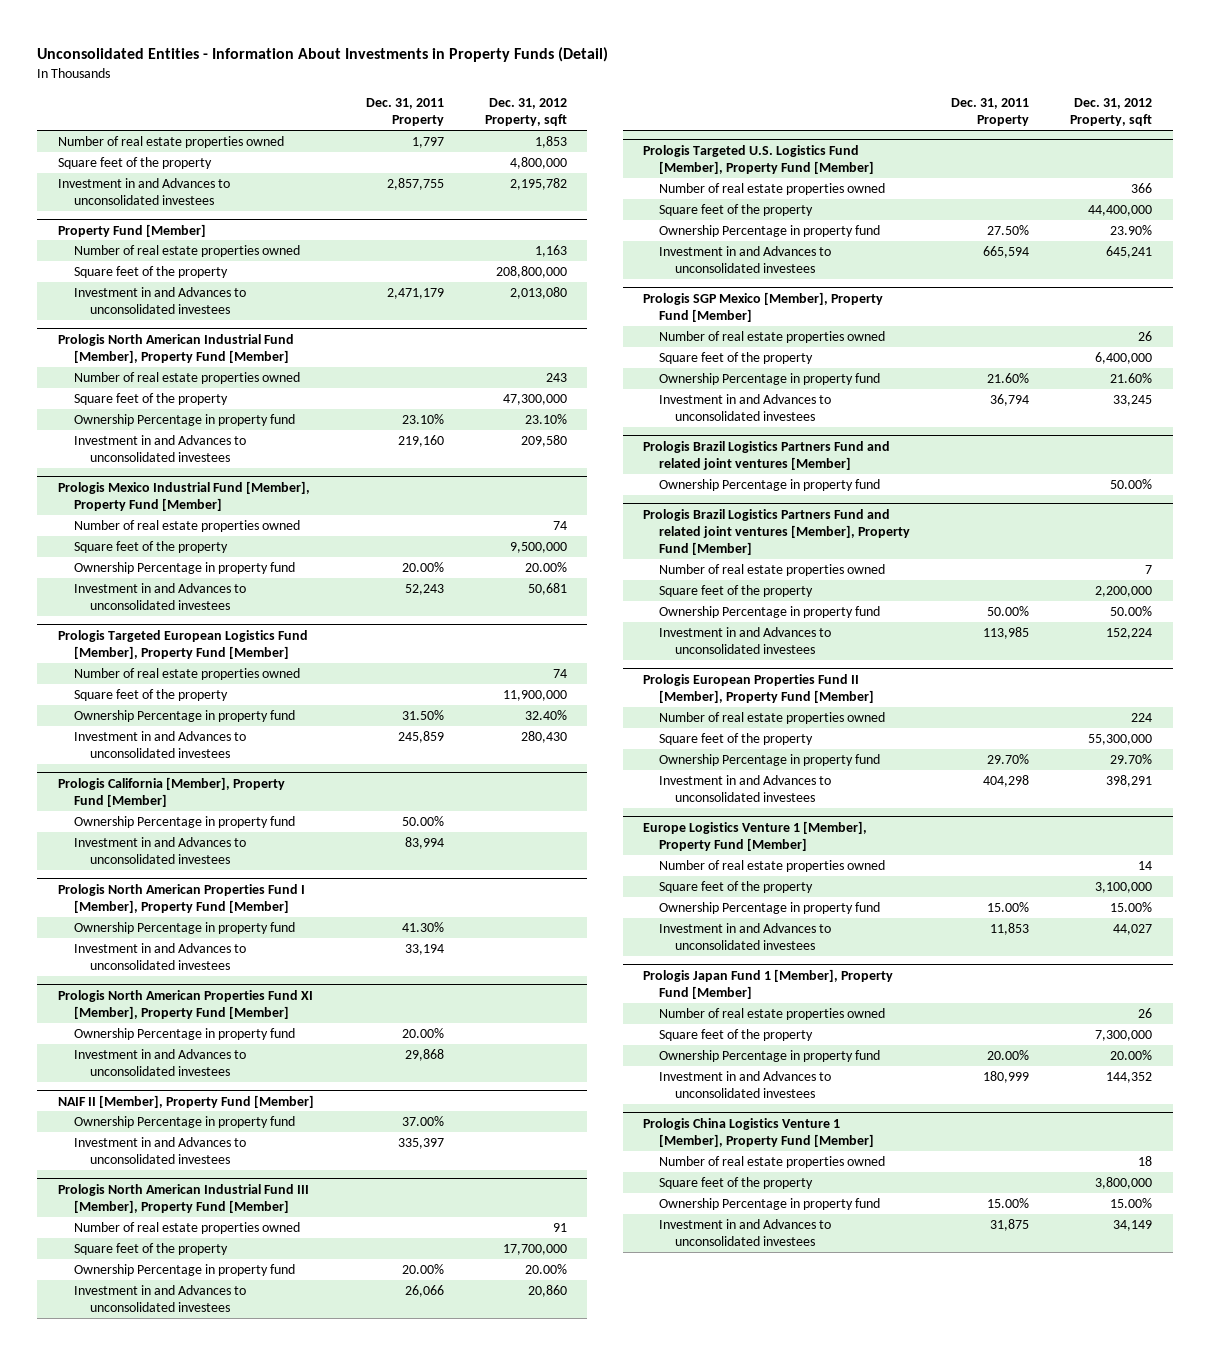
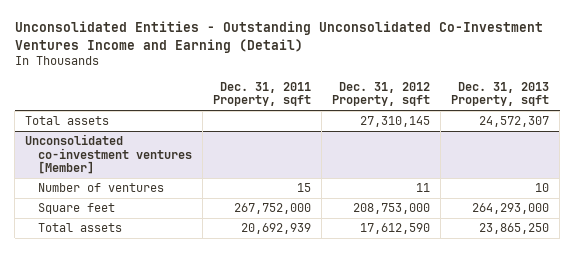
[37,47,609,63] Unconsolidated Entities - Information About Investments in Property Funds (Detail) -> [14,21,543,54] Unconsolidated Entities - Outstanding Unconsolidated Co-Investment Ventures Income and Earning (Detail)
[365,98,444,127] Dec. 31, 2011 Property -> none
none -> [213,81,312,107] Dec. 31, 2011 Property, sqft
none -> [451,81,550,107] Dec. 31, 2013 Property, sqft
[57,177,230,206] Investment in and Advances to unconsolidated investees -> none
[57,223,206,237] Property Fund [Member] -> none
[73,244,300,257] Number of real estate properties owned -> none
[73,265,228,278] Square feet of the property -> none
[73,286,246,315] Investment in and Advances to unconsolidated investees -> none
[57,333,294,363] Prologis North American Industrial Fund [Member], Property Fund [Member] -> none
[73,371,300,384] Number of real estate properties owned -> none
[73,392,228,405] Square feet of the property -> none
[73,413,295,426] Ownership Percentage in property fund -> none
[73,434,246,463] Investment in and Advances to unconsolidated investees -> none
[57,480,310,511] Prologis Mexico Industrial Fund [Member], Property Fund [Member] -> none
[73,519,300,532] Number of real estate properties owned -> none
[73,540,228,553] Square feet of the property -> none
[73,561,295,574] Ownership Percentage in property fund -> none
[73,582,246,611] Investment in and Advances to unconsolidated investees -> none
[57,629,308,659] Prologis Targeted European Logistics Fund [Member], Property Fund [Member] -> none
[73,667,300,680] Number of real estate properties owned -> none
[73,688,228,701] Square feet of the property -> none
[73,709,295,722] Ownership Percentage in property fund -> none
[73,730,246,759] Investment in and Advances to unconsolidated investees -> none
[57,776,285,807] Prologis California [Member], Property Fund [Member] -> none
[73,815,295,828] Ownership Percentage in property fund -> none
[73,836,246,865] Investment in and Advances to unconsolidated investees -> none
[57,883,305,913] Prologis North American Properties Fund I [Member], Property Fund [Member] -> none
[73,921,295,934] Ownership Percentage in property fund -> none
[73,942,246,971] Investment in and Advances to unconsolidated investees -> none
[57,989,313,1019] Prologis North American Properties Fund XI [Member], Property Fund [Member] -> none
[73,1027,295,1040] Ownership Percentage in property fund -> none
[73,1048,246,1077] Investment in and Advances to unconsolidated investees -> none
[57,1094,314,1108] NAIF II [Member], Property Fund [Member] -> none
[73,1115,295,1128] Ownership Percentage in property fund -> none
[73,1136,246,1165] Investment in and Advances to unconsolidated investees -> none
[57,1183,309,1213] Prologis North American Industrial Fund III [Member], Property Fund [Member] -> none
[73,1221,300,1234] Number of real estate properties owned -> none
[73,1242,228,1255] Square feet of the property -> none
[73,1263,295,1276] Ownership Percentage in property fund -> none
[73,1284,246,1313] Investment in and Advances to unconsolidated investees -> none
[643,144,874,174] Prologis Targeted U.S. Logistics Fund [Member], Property Fund [Member] -> none
[658,182,885,195] Number of real estate properties owned -> none
[658,203,813,216] Square feet of the property -> none
[658,224,880,237] Ownership Percentage in property fund -> none
[658,245,831,274] Investment in and Advances to unconsolidated investees -> none
[643,291,884,322] Prologis SGP Mexico [Member], Property Fund [Member] -> none
[658,330,885,343] Number of real estate properties owned -> none
[658,351,813,364] Square feet of the property -> none
[658,372,880,385] Ownership Percentage in property fund -> none
[658,393,831,422] Investment in and Advances to unconsolidated investees -> none
[643,440,891,470] Prologis Brazil Logistics Partners Fund and related joint ventures [Member] -> none
[658,478,880,491] Ownership Percentage in property fund -> none
[643,508,910,556] Prologis Brazil Logistics Partners Fund and related joint ventures [Member], Property Fund [Member] -> none
[658,563,885,576] Number of real estate properties owned -> none
[658,584,813,597] Square feet of the property -> none
[658,605,880,618] Ownership Percentage in property fund -> none
[658,626,831,655] Investment in and Advances to unconsolidated investees -> none
[643,673,874,703] Prologis European Properties Fund II [Member], Property Fund [Member] -> none
[658,711,885,724] Number of real estate properties owned -> none
[658,732,813,745] Square feet of the property -> none
[658,753,880,766] Ownership Percentage in property fund -> none
[658,774,831,803] Investment in and Advances to unconsolidated investees -> none
[643,820,868,851] Europe Logistics Venture 1 [Member], Property Fund [Member] -> none
[658,859,885,872] Number of real estate properties owned -> none
[658,880,813,893] Square feet of the property -> none
[658,901,880,914] Ownership Percentage in property fund -> none
[658,922,831,951] Investment in and Advances to unconsolidated investees -> none
[643,968,894,999] Prologis Japan Fund 1 [Member], Property Fund [Member] -> none
[658,1007,885,1020] Number of real estate properties owned -> none
[658,1028,813,1041] Square feet of the property -> none
[658,1049,880,1062] Ownership Percentage in property fund -> none
[658,1070,831,1099] Investment in and Advances to unconsolidated investees -> none
[643,1117,874,1147] Prologis China Logistics Venture 1 [Member], Property Fund [Member] -> none
[658,1155,885,1168] Number of real estate properties owned -> none
[658,1176,813,1189] Square feet of the property -> none
[658,1197,880,1210] Ownership Percentage in property fund -> none
[658,1218,831,1247] Investment in and Advances to unconsolidated investees -> none
none -> [25,116,110,126] Total assets
none -> [25,134,193,175] Unconsolidated co-investment ventures [Member]
[57,135,284,148] Number of real estate properties owned -> [38,183,165,193] Number of ventures
[534,135,567,148] 1,853 -> [416,183,431,193] 11
[57,156,212,169] Square feet of the property -> [38,203,116,215] Square feet
[509,156,567,169] 4,800,000 -> [353,203,431,215] 208,753,000
none -> [38,223,123,233] Total assets

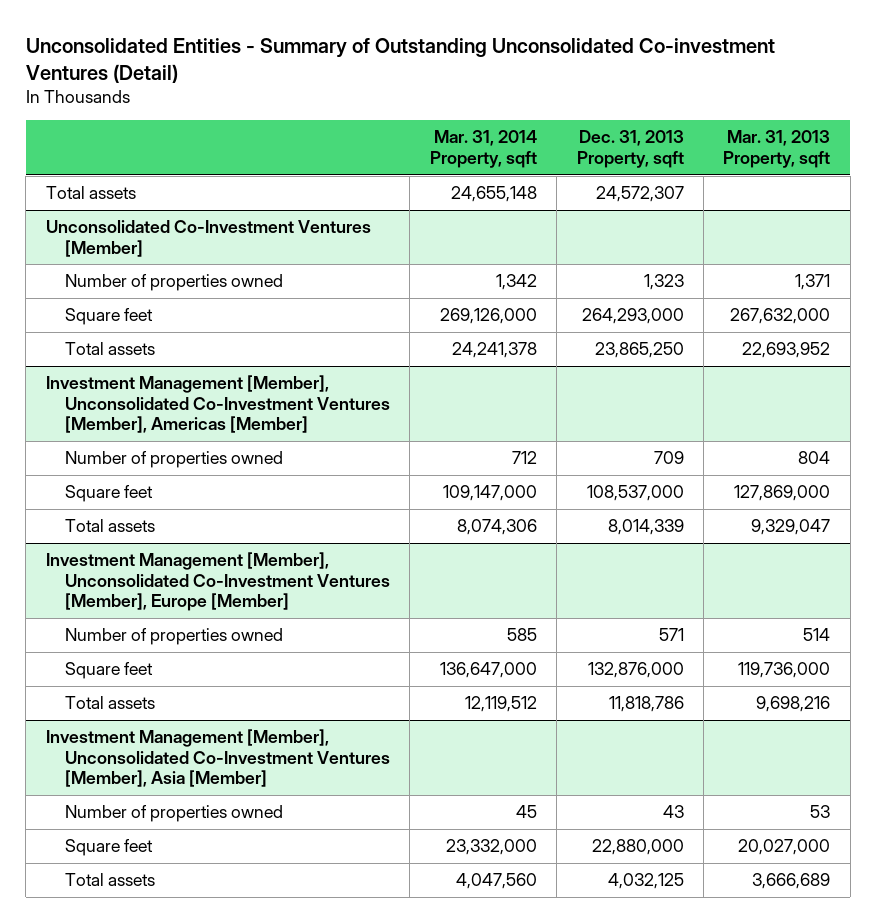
[14,21,543,54] Unconsolidated Entities - Outstanding Unconsolidated Co-Investment Ventures Income and Earning (Detail) -> [25,37,775,83] Unconsolidated Entities - Summary of Outstanding Unconsolidated Co-investment Ventures (Detail)
[213,81,312,107] Dec. 31, 2011 Property, sqft -> none
[332,81,431,107] Dec. 31, 2012 Property, sqft -> none
none -> [429,130,537,168] Mar. 31, 2014 Property, sqft
none -> [723,130,831,168] Mar. 31, 2013 Property, sqft
[25,134,193,175] Unconsolidated co-investment ventures [Member] -> [45,220,371,257] Unconsolidated Co-Investment Ventures [Member]
[38,183,165,193] Number of ventures -> [65,274,284,292] Number of properties owned
[535,183,550,193] 10 -> [643,274,684,291] 1,323
none -> [45,375,391,434] Investment Management [Member], Unconsolidated Co-Investment Ventures [Member], Americas [Member]
none -> [65,451,284,469] Number of properties owned
none -> [65,485,154,503] Square feet
none -> [65,519,156,533] Total assets
none -> [45,552,391,612] Investment Management [Member], Unconsolidated Co-Investment Ventures [Member], Europe [Member]
none -> [65,628,284,646] Number of properties owned
none -> [65,662,154,680] Square feet
none -> [65,696,156,710] Total assets
none -> [45,729,391,788] Investment Management [Member], Unconsolidated Co-Investment Ventures [Member], Asia [Member]
none -> [65,805,284,823] Number of properties owned
none -> [65,839,154,857] Square feet
none -> [65,873,156,887] Total assets

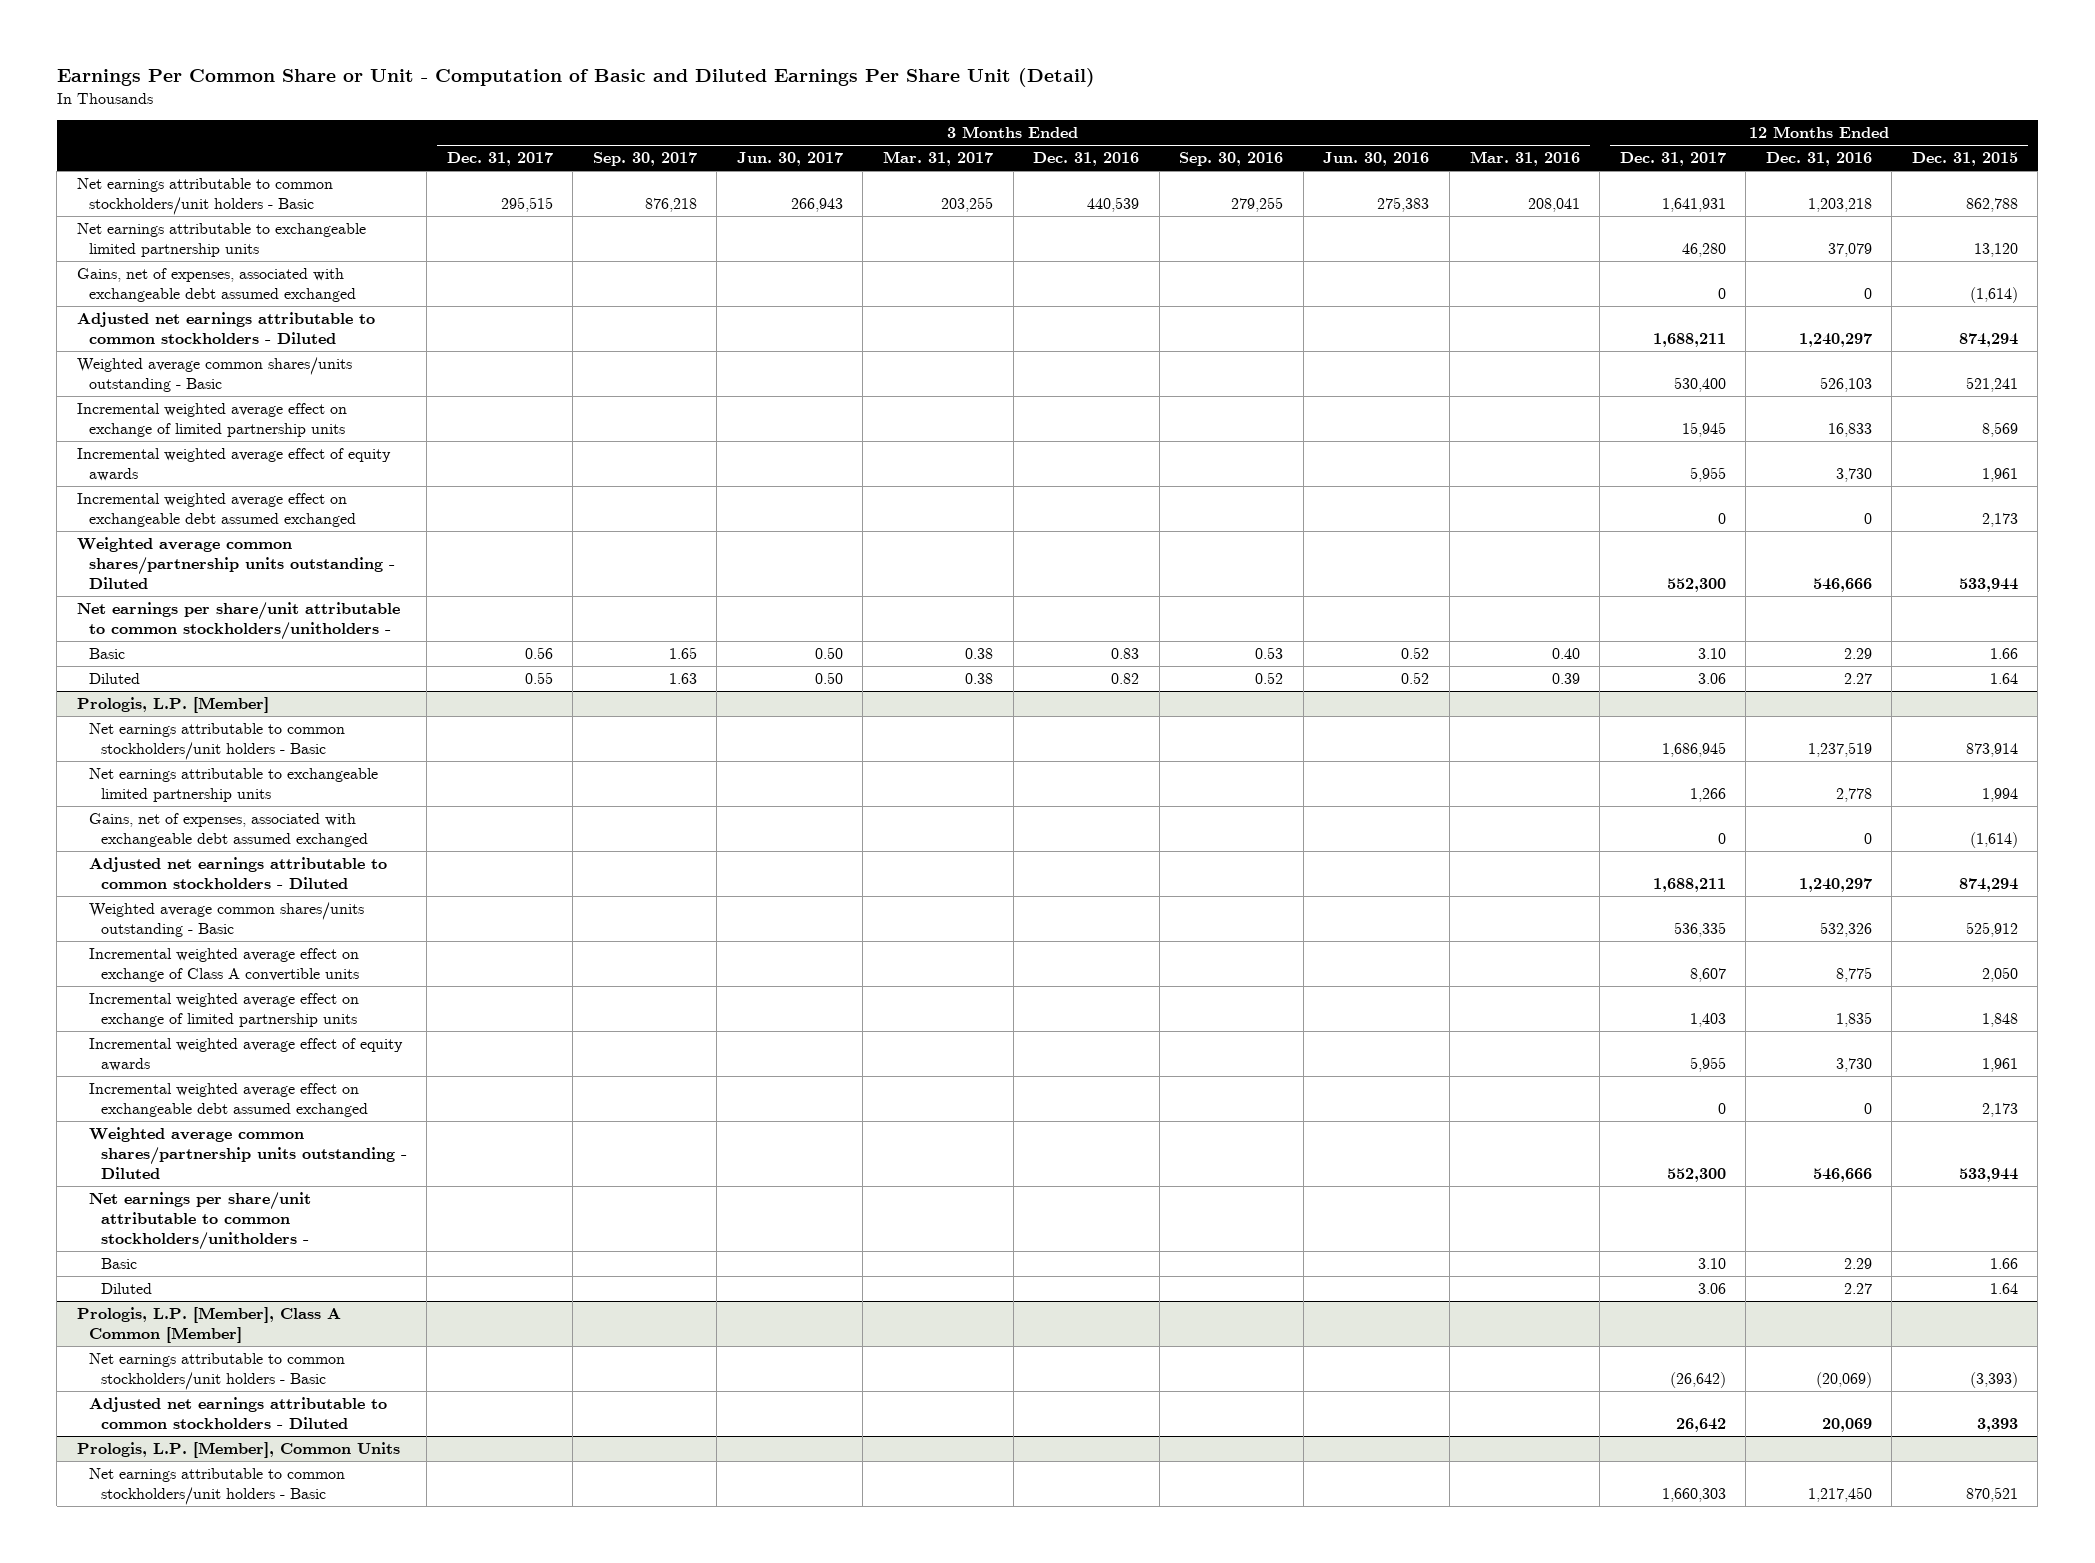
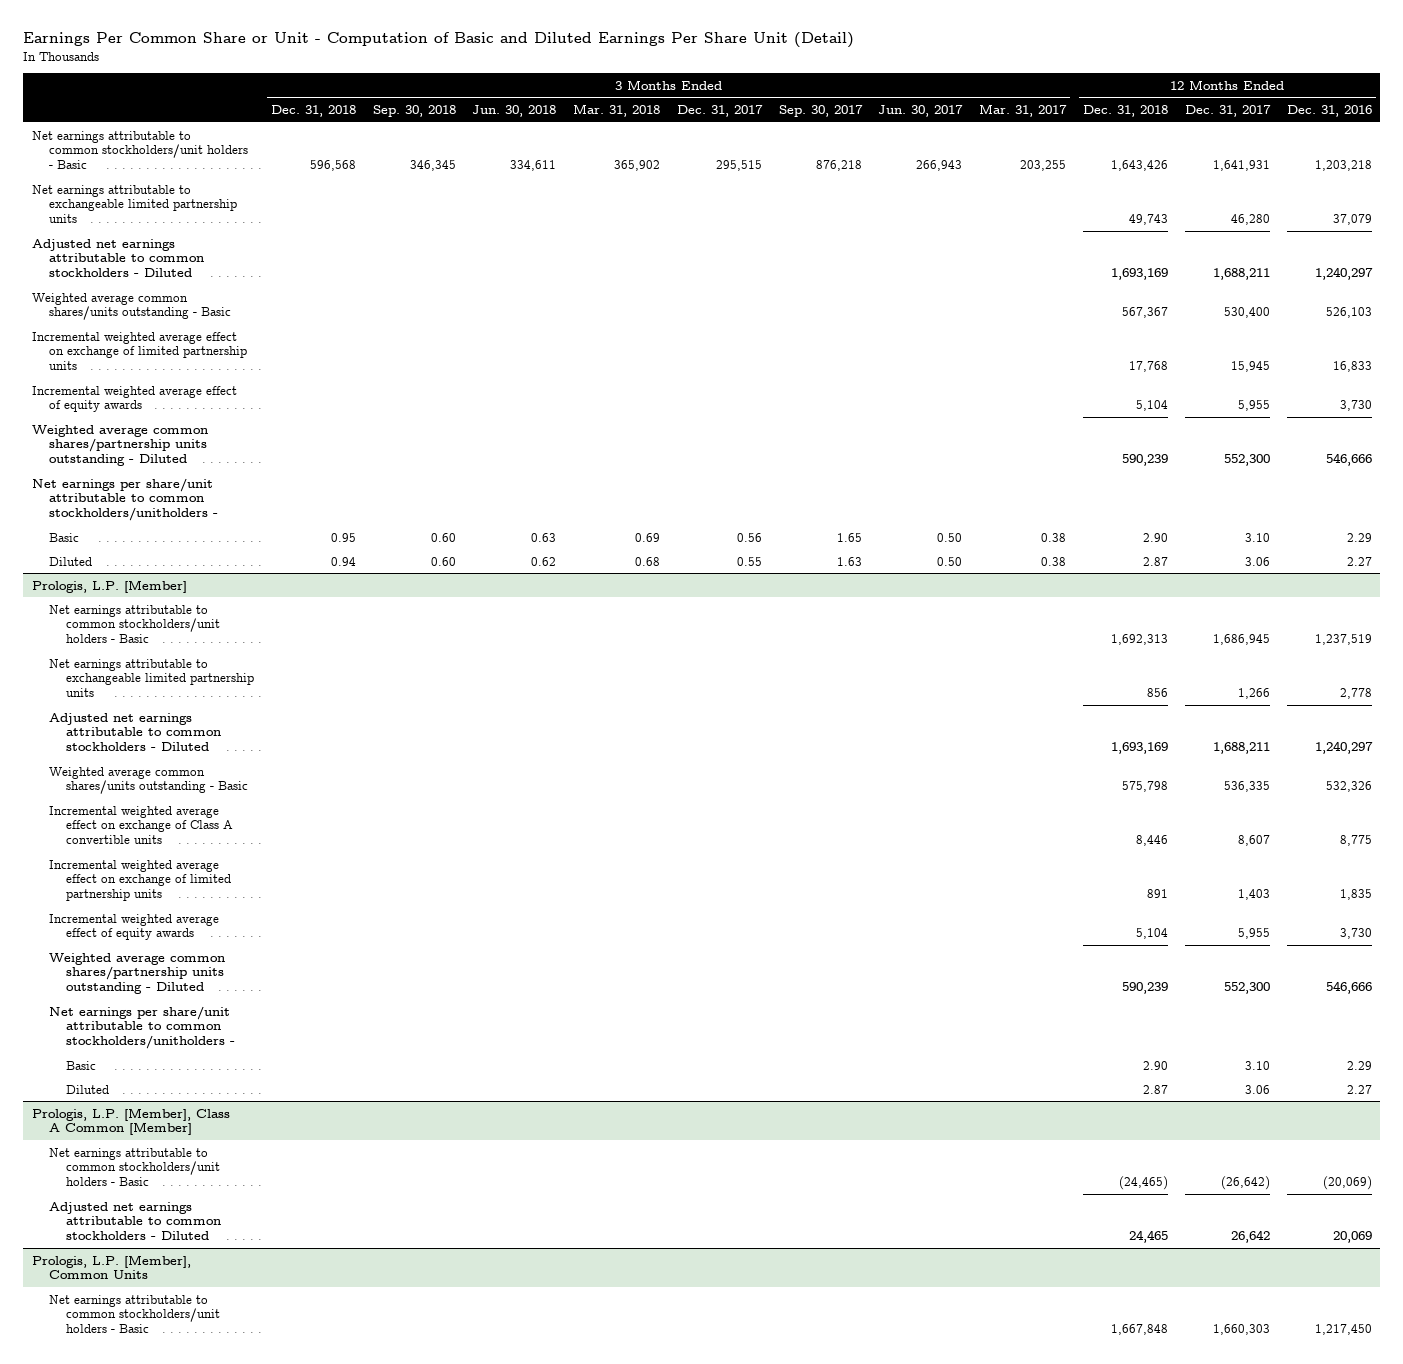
[1033,152,1140,167] Dec. 31, 2016 -> none
[1179,152,1284,167] Sep. 30, 2016 -> none
[1323,152,1430,167] Jun. 30, 2016 -> none
[1469,151,1580,167] Mar. 31, 2016 -> none
[1911,152,2018,167] Dec. 31, 2015 -> none
none -> [270,105,356,118] Dec. 31, 2018
none -> [372,105,456,118] Sep. 30, 2018
none -> [472,105,557,118] Jun. 30, 2018
none -> [573,104,661,118] Mar. 31, 2018
none -> [1082,105,1168,118] Dec. 31, 2018
[76,268,356,303] Gains, net of expenses, associated with exchangeable debt assumed exchanged -> none
[76,493,356,528] Incremental weighted average effect on exchangeable debt assumed exchanged -> none
[88,813,368,848] Gains, net of expenses, associated with exchangeable debt assumed exchanged -> none
[88,1083,368,1118] Incremental weighted average effect on exchangeable debt assumed exchanged -> none

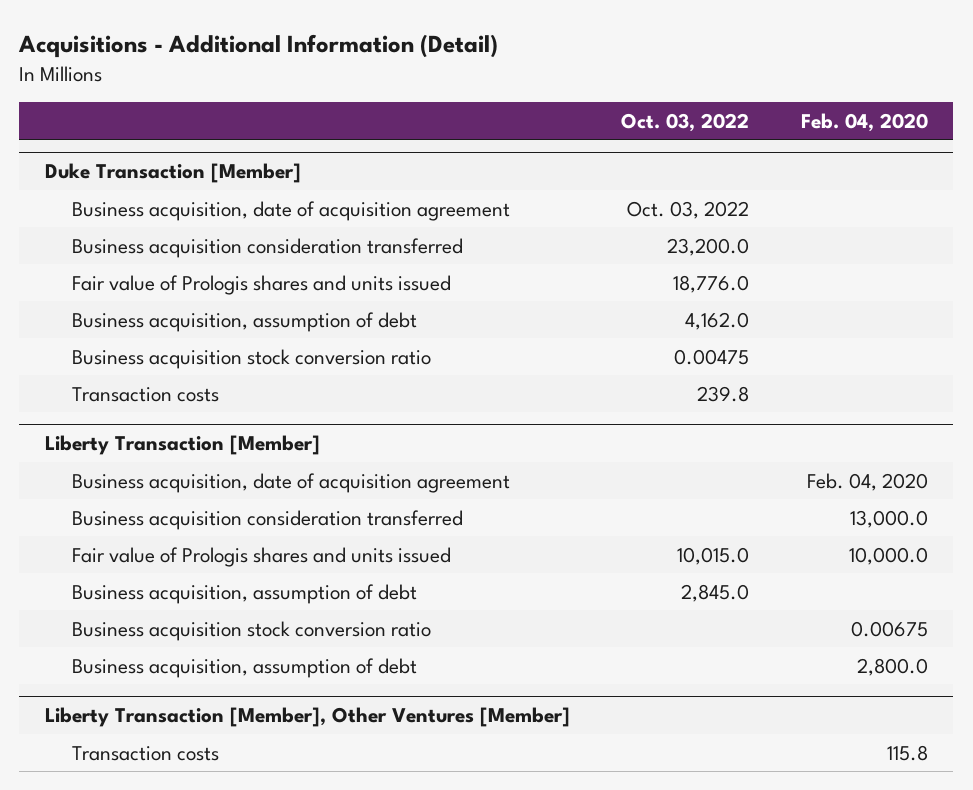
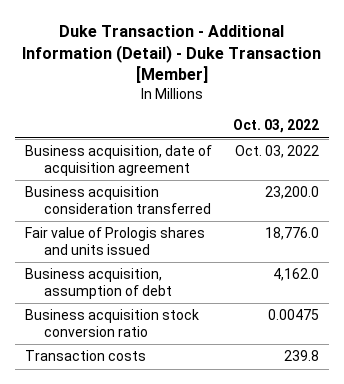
[18,34,499,59] Acquisitions - Additional Information (Detail) -> [21,24,321,84] Duke Transaction - Additional Information (Detail) - Duke Transaction [Member]
[800,112,928,132] Feb. 04, 2020 -> none
[45,162,302,183] Duke Transaction [Member] -> none
[45,434,321,455] Liberty Transaction [Member] -> none
[72,472,511,493] Business acquisition, date of acquisition agreement -> none
[72,509,464,530] Business acquisition consideration transferred -> none
[72,546,452,567] Fair value of Prologis shares and units issued -> none
[72,583,418,604] Business acquisition, assumption of debt -> none
[72,620,432,641] Business acquisition stock conversion ratio -> none
[72,657,418,678] Business acquisition, assumption of debt -> none
[45,706,571,727] Liberty Transaction [Member], Other Ventures [Member] -> none
[72,745,220,761] Transaction costs -> none

